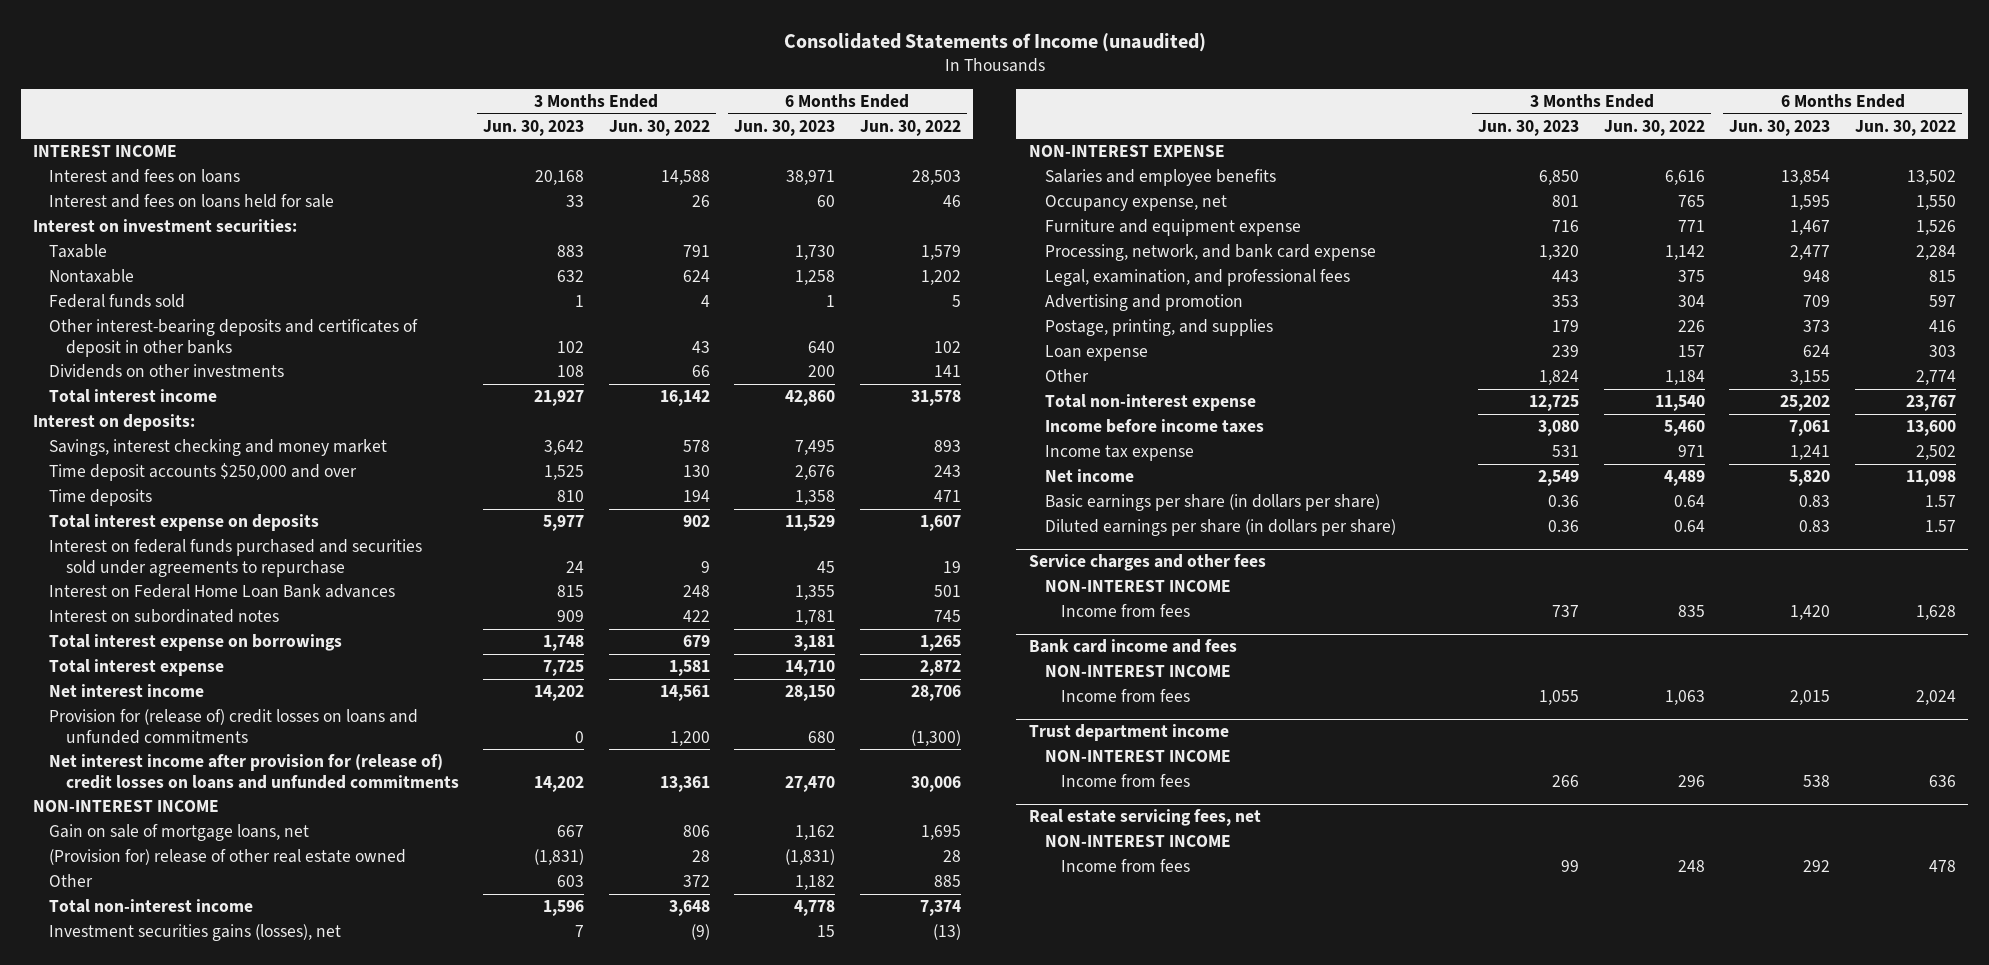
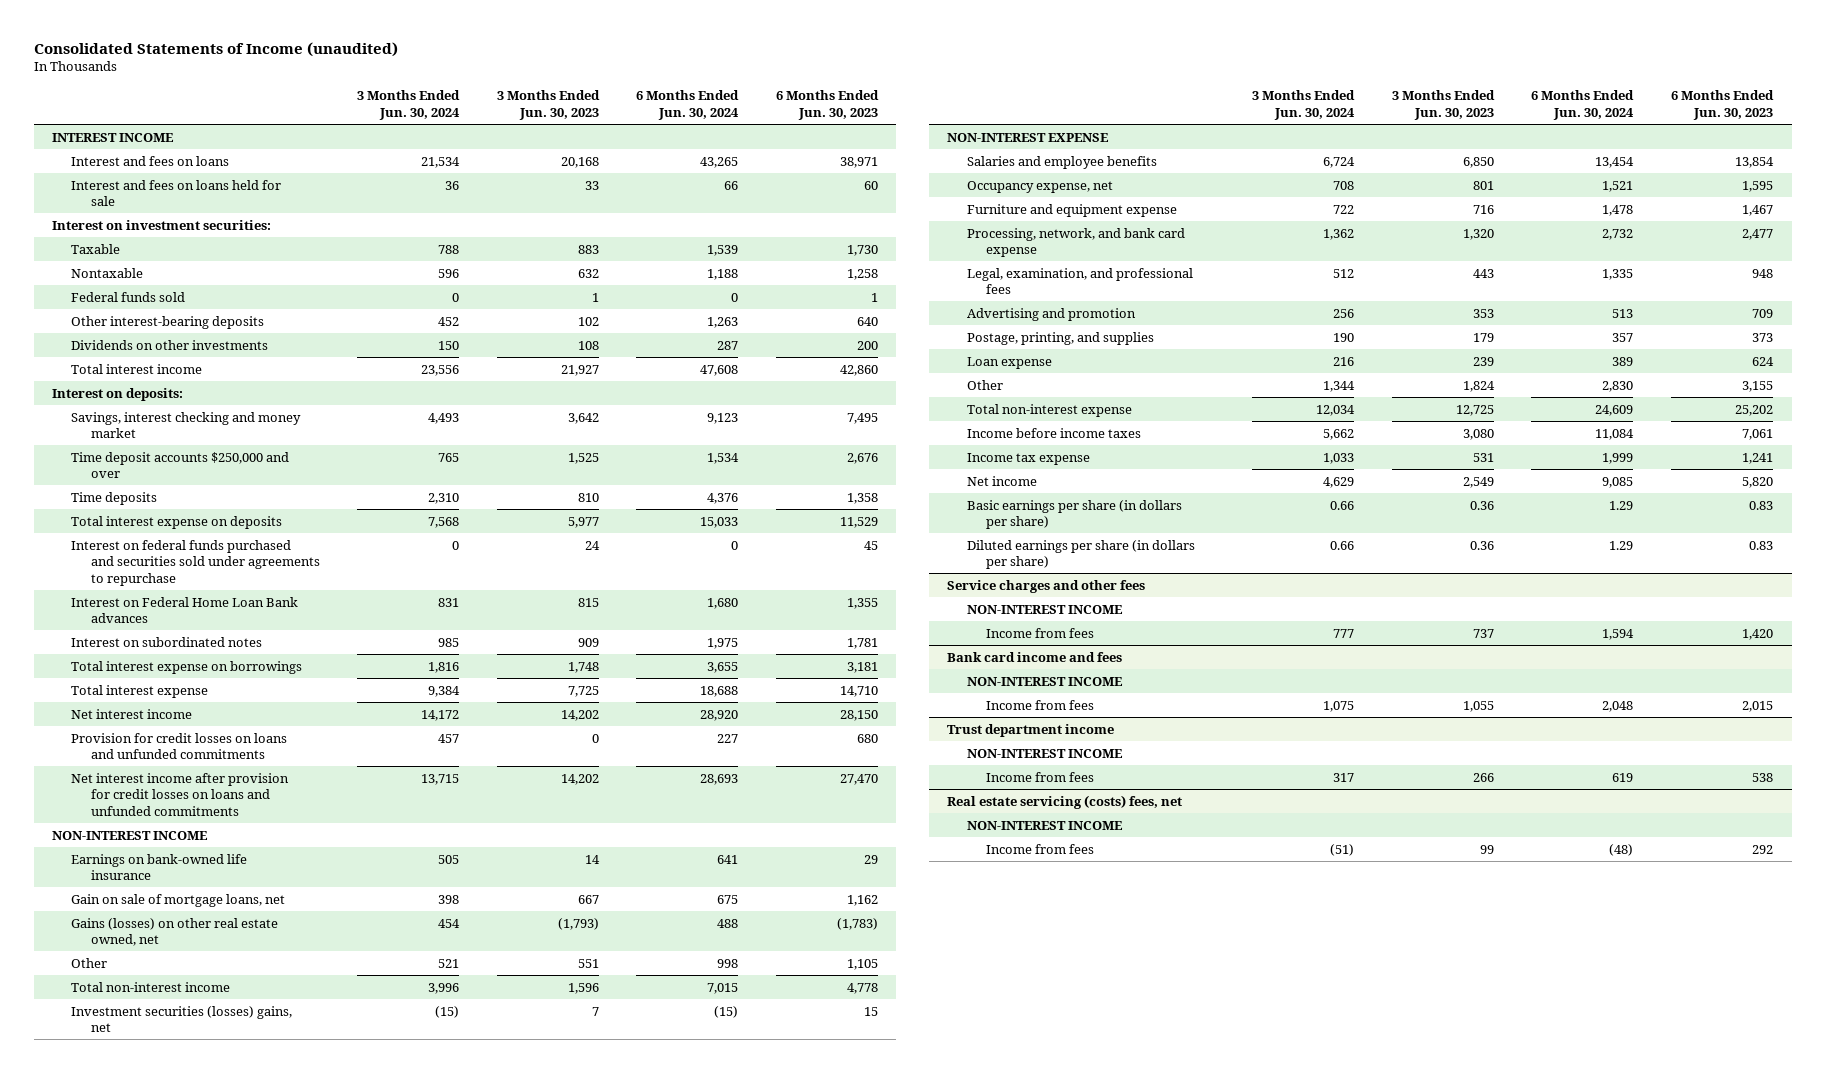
[608,119,710,136] Jun. 30, 2022 -> none
[859,119,961,136] Jun. 30, 2022 -> none
none -> [357,90,461,121] 3 Months Ended Jun. 30, 2024
none -> [636,90,740,121] 6 Months Ended Jun. 30, 2024
[49,319,419,357] Other interest-bearing deposits and certificates of deposit in other banks -> [71,315,265,329] Other interest-bearing deposits
[49,709,419,744] Provision for (release of) credit losses on loans and unfunded commitments -> [71,732,288,760] Provision for credit losses on loans and unfunded commitments
[49,754,459,789] Net interest income after provision for (release of) credit losses on loans and unfunded commitments -> [71,772,290,816] Net interest income after provision for credit losses on loans and unfunded commitments
none -> [71,853,248,881] Earnings on bank-owned life insurance
[49,849,407,866] (Provision for) release of other real estate owned -> none
none -> [71,917,279,947] Gains (losses) on other real estate owned, net
[557,875,585,888] 603 -> [577,958,599,968] 551
[795,875,836,891] 1,182 -> [846,958,878,970] 1,105
[49,924,342,942] Investment securities gains (losses), net -> [71,1005,293,1033] Investment securities (losses) gains, net
[1028,809,1261,827] Real estate servicing fees, net -> [947,794,1183,809] Real estate servicing (costs) fees, net

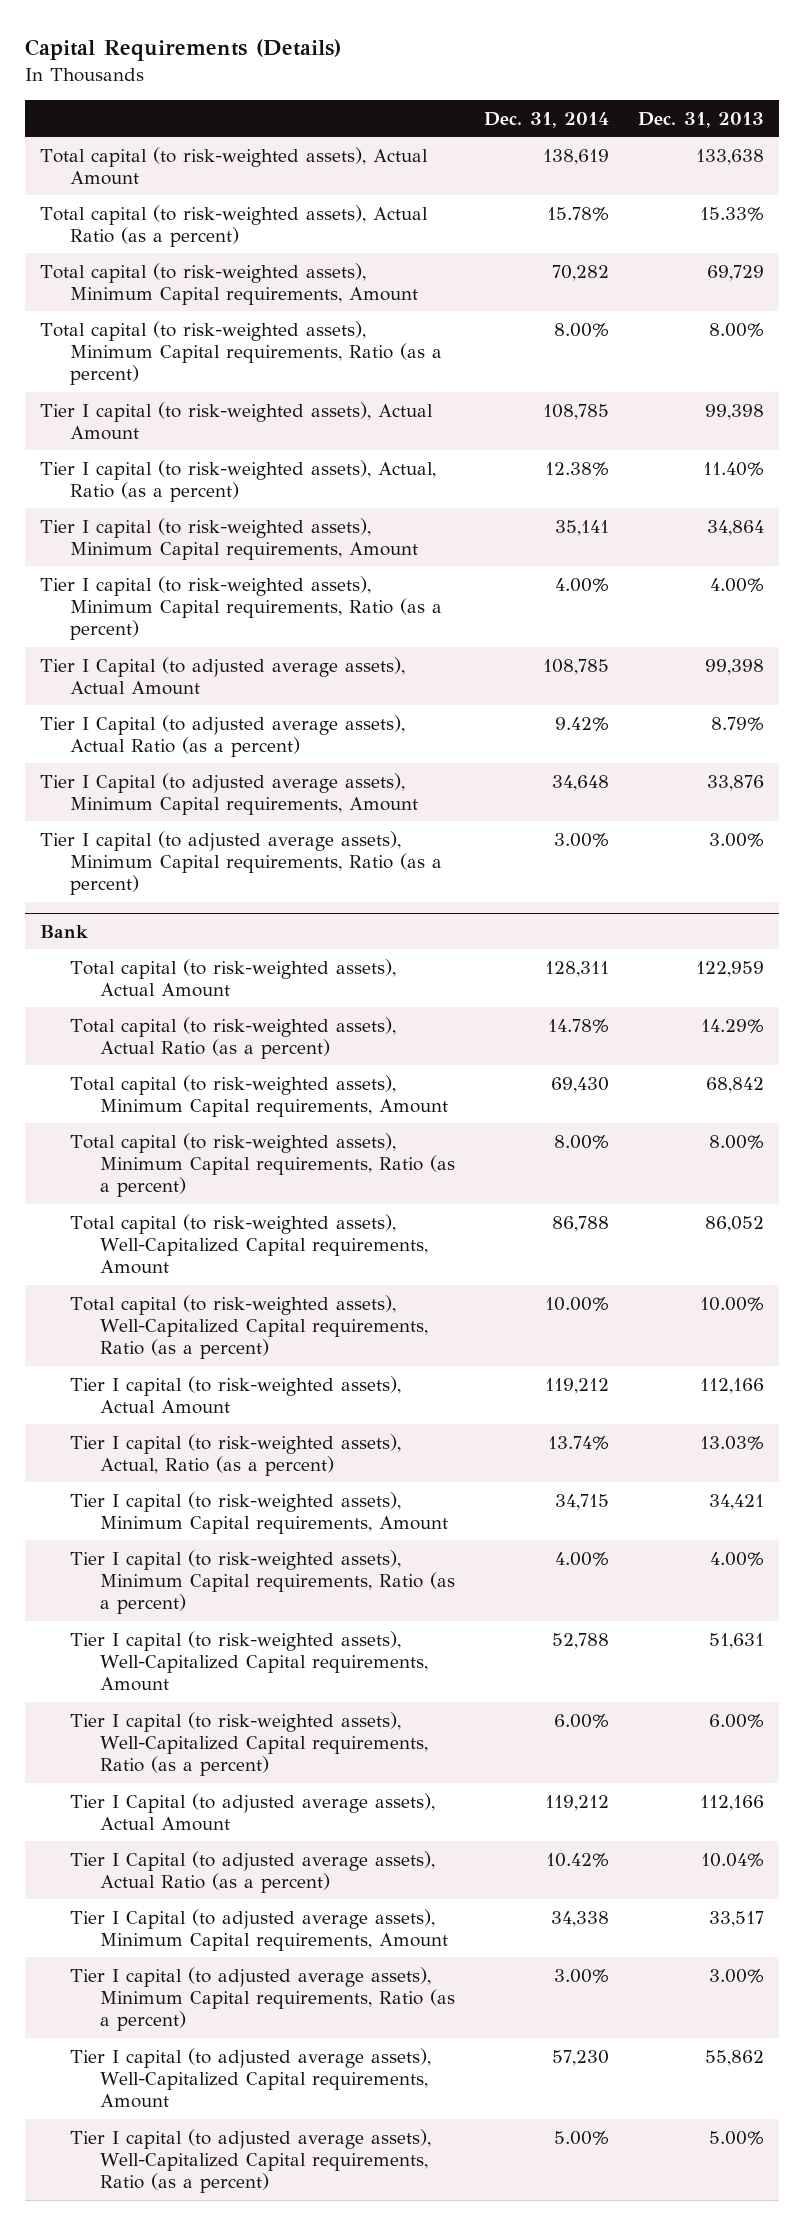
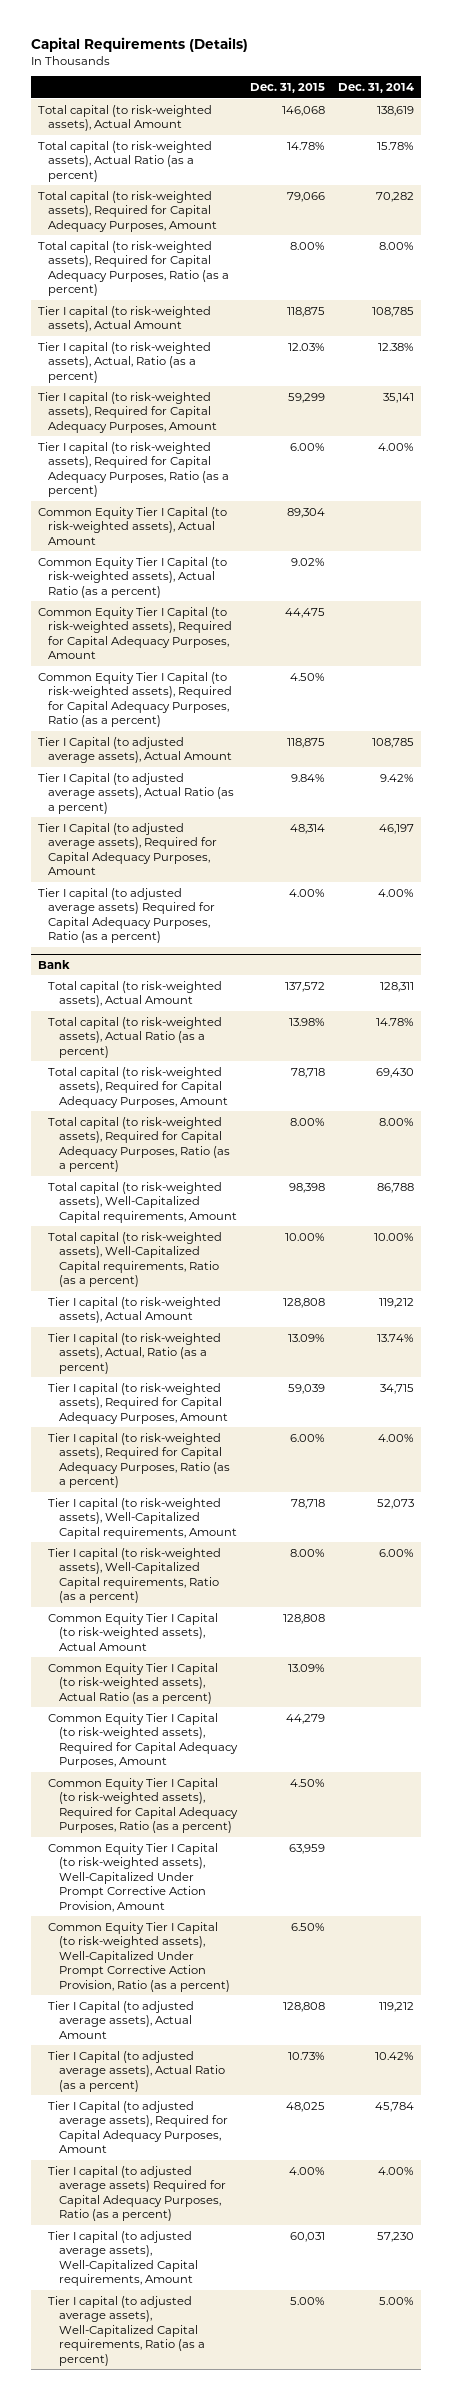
[637,111,764,128] Dec. 31, 2013 -> none
none -> [250,83,326,94] Dec. 31, 2015
[39,262,418,305] Total capital (to risk-weighted assets), Minimum Capital requirements, Amount -> [37,190,218,232] Total capital (to risk-weighted assets), Required for Capital Adequacy Purposes, Amount
[39,320,442,386] Total capital (to risk-weighted assets), Minimum Capital requirements, Ratio (as a percent) -> [37,240,230,297] Total capital (to risk-weighted assets), Required for Capital Adequacy Purposes, Ratio (as a percent)
[39,517,418,560] Tier I capital (to risk-weighted assets), Minimum Capital requirements, Amount -> [37,391,218,433] Tier I capital (to risk-weighted assets), Required for Capital Adequacy Purposes, Amount
[39,575,442,641] Tier I capital (to risk-weighted assets), Minimum Capital requirements, Ratio (as a percent) -> [37,441,230,498] Tier I capital (to risk-weighted assets), Required for Capital Adequacy Purposes, Ratio (as a percent)
none -> [37,506,227,545] Common Equity Tier I Capital (to risk-weighted assets), Actual Amount
none -> [37,556,227,598] Common Equity Tier I Capital (to risk-weighted assets), Actual Ratio (as a percent)
none -> [37,606,233,660] Common Equity Tier I Capital (to risk-weighted assets), Required for Capital Adequacy Purposes, Amount
none -> [37,671,233,728] Common Equity Tier I Capital (to risk-weighted assets), Required for Capital Adequacy Purposes, Ratio (as a percent)
[39,772,418,815] Tier I Capital (to adjusted average assets), Minimum Capital requirements, Amount -> [37,822,218,876] Tier I Capital (to adjusted average assets), Required for Capital Adequacy Purposes, Amount
[551,774,609,791] 34,648 -> [379,823,415,834] 46,197
[39,830,442,896] Tier I capital (to adjusted average assets), Minimum Capital requirements, Ratio (as a percent) -> [37,887,216,944] Tier I capital (to adjusted average assets) Required for Capital Adequacy Purposes, Ratio (as a percent)
[553,832,609,847] 3.00% -> [378,888,415,897] 4.00%
[69,1074,448,1117] Total capital (to risk-weighted assets), Minimum Capital requirements, Amount -> [48,1066,228,1108] Total capital (to risk-weighted assets), Required for Capital Adequacy Purposes, Amount
[69,1132,455,1198] Total capital (to risk-weighted assets), Minimum Capital requirements, Ratio (as a percent) -> [48,1116,230,1173] Total capital (to risk-weighted assets), Required for Capital Adequacy Purposes, Ratio (as a percent)
[69,1491,448,1534] Tier I capital (to risk-weighted assets), Minimum Capital requirements, Amount -> [48,1382,228,1424] Tier I capital (to risk-weighted assets), Required for Capital Adequacy Purposes, Amount
[69,1549,455,1615] Tier I capital (to risk-weighted assets), Minimum Capital requirements, Ratio (as a percent) -> [48,1432,230,1489] Tier I capital (to risk-weighted assets), Required for Capital Adequacy Purposes, Ratio (as a percent)
[551,1632,609,1649] 52,788 -> [377,1498,415,1509] 52,073
none -> [48,1612,219,1651] Common Equity Tier I Capital (to risk-weighted assets), Actual Amount
none -> [48,1662,219,1704] Common Equity Tier I Capital (to risk-weighted assets), Actual Ratio (as a percent)
none -> [48,1712,238,1769] Common Equity Tier I Capital (to risk-weighted assets), Required for Capital Adequacy Purposes, Amount
none -> [48,1777,238,1834] Common Equity Tier I Capital (to risk-weighted assets), Required for Capital Adequacy Purposes, Ratio (as a percent)
none -> [48,1842,219,1912] Common Equity Tier I Capital (to risk-weighted assets), Well-Capitalized Under Prompt Corrective Action Provision, Amount
none -> [48,1921,230,1992] Common Equity Tier I Capital (to risk-weighted assets), Well-Capitalized Under Prompt Corrective Action Provision, Ratio (as a percent)
[69,1908,448,1951] Tier I Capital (to adjusted average assets), Minimum Capital requirements, Amount -> [48,2100,228,2154] Tier I Capital (to adjusted average assets), Required for Capital Adequacy Purposes, Amount
[550,1910,609,1927] 34,338 -> [375,2101,415,2112] 45,784
[69,1966,455,2032] Tier I capital (to adjusted average assets), Minimum Capital requirements, Ratio (as a percent) -> [48,2165,226,2222] Tier I capital (to adjusted average assets) Required for Capital Adequacy Purposes, Ratio (as a percent)
[553,1968,609,1983] 3.00% -> [378,2166,415,2175] 4.00%

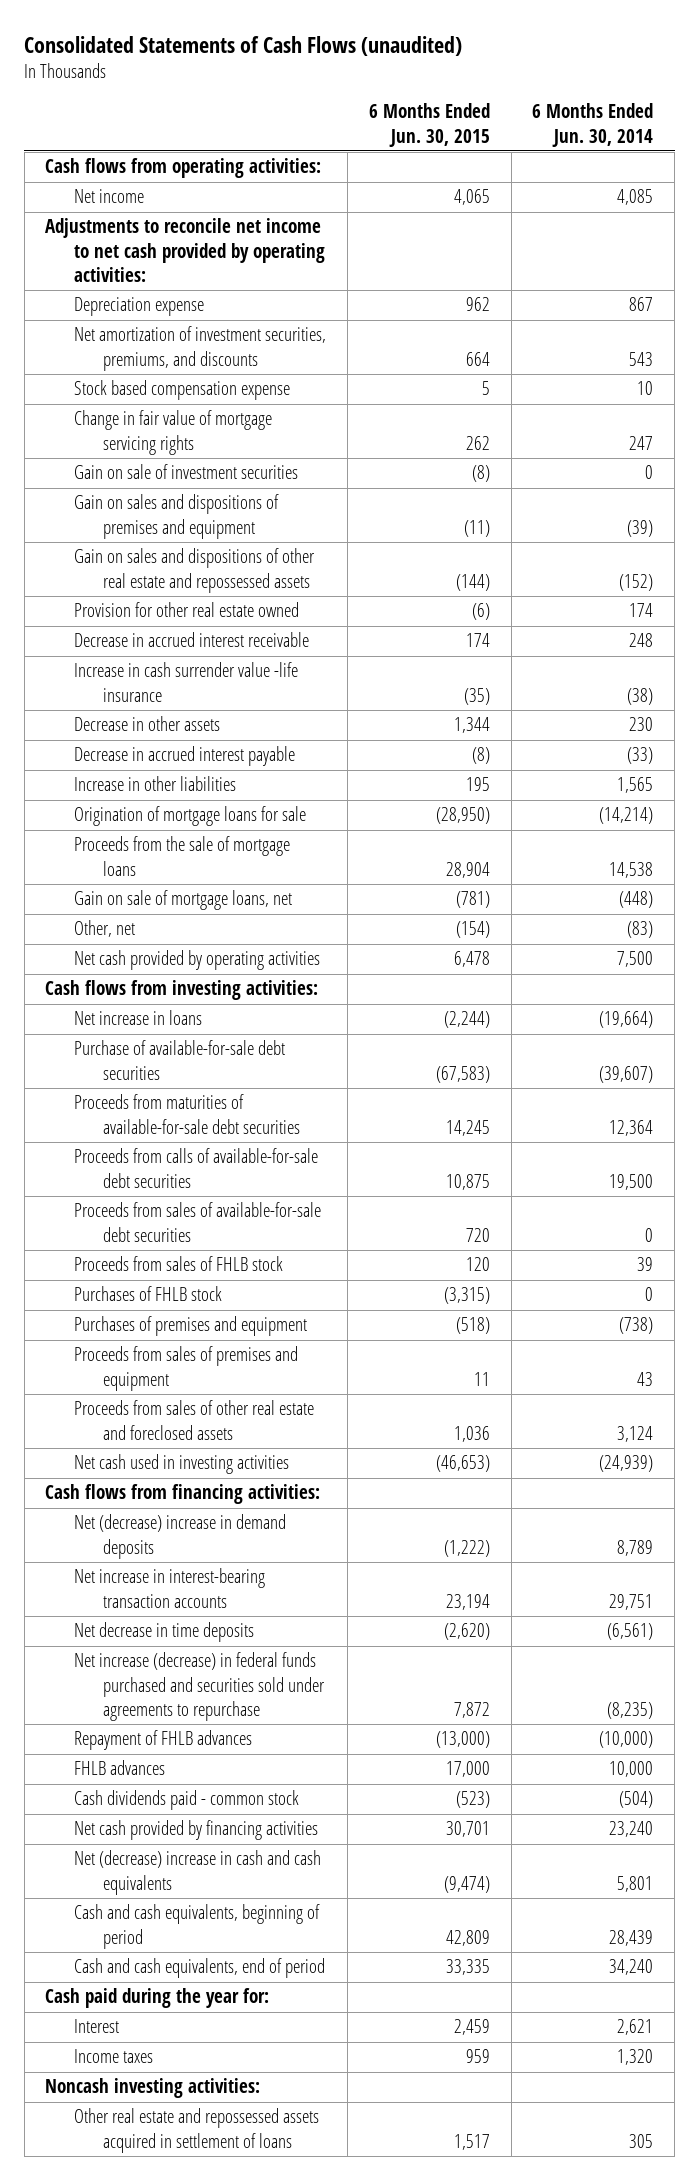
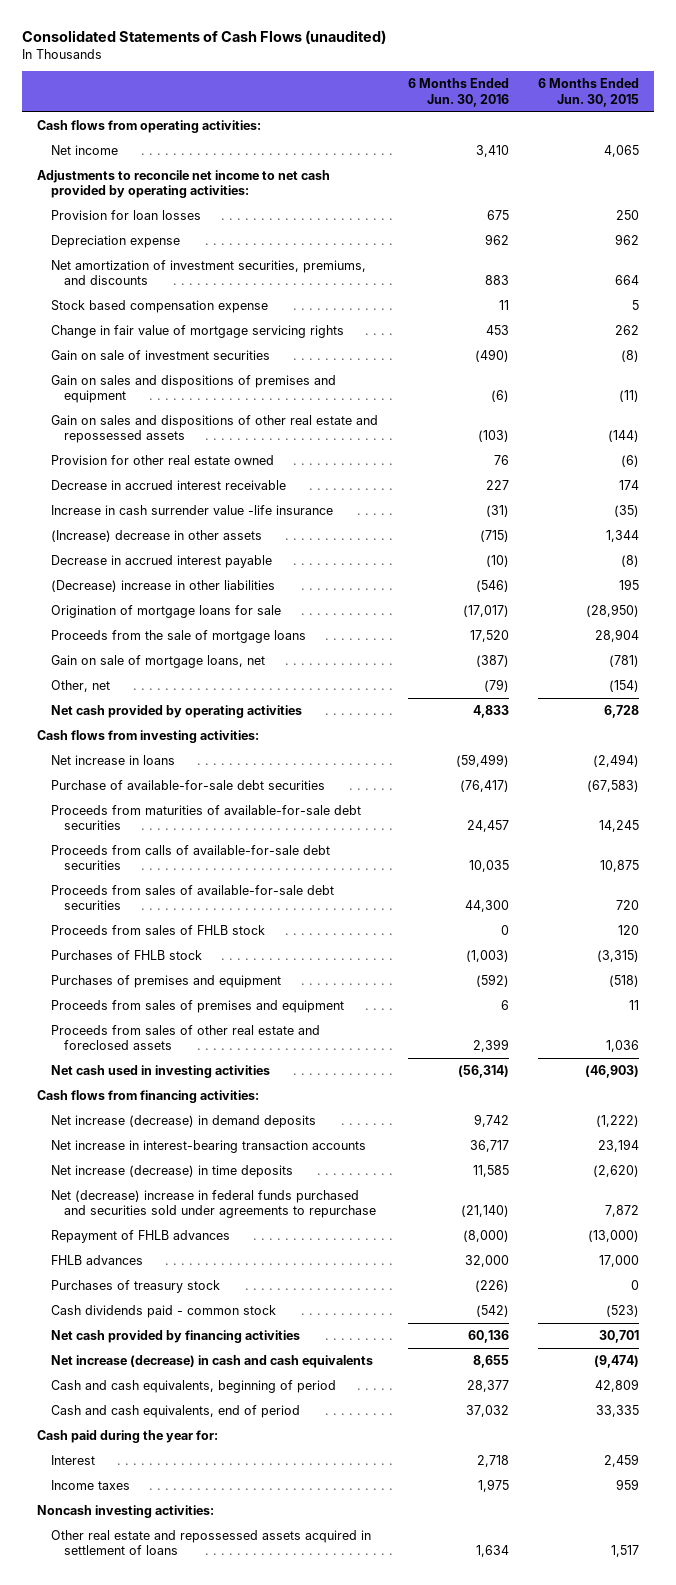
[532,103,654,147] 6 Months Ended Jun. 30, 2014 -> none
none -> [407,78,509,107] 6 Months Ended Jun. 30, 2016
none -> [50,210,201,221] Provision for loan losses
[74,716,221,732] Decrease in other assets -> [50,530,262,543] (Increase) decrease in other assets
[74,776,237,792] Increase in other liabilities -> [50,580,275,593] (Decrease) increase in other liabilities
[453,951,490,968] 6,478 -> [604,705,640,719] 6,728
[443,1011,490,1029] (2,244) -> [593,754,640,768] (2,494)
[435,1455,490,1473] (46,653) -> [585,1065,640,1079] (46,903)
[74,1514,287,1559] Net (decrease) increase in demand deposits -> [50,1115,316,1129] Net increase (decrease) in demand deposits
[74,1622,255,1643] Net decrease in time deposits -> [50,1165,293,1179] Net increase (decrease) in time deposits
[74,1652,326,1722] Net increase (decrease) in federal funds purchased and securities sold under agreements to repurchase -> [50,1190,377,1219] Net (decrease) increase in federal funds purchased and securities sold under agreements to repurchase
none -> [50,1280,220,1294] Purchases of treasury stock
[74,1850,322,1895] Net (decrease) increase in cash and cash equivalents -> [50,1355,373,1369] Net increase (decrease) in cash and cash equivalents

